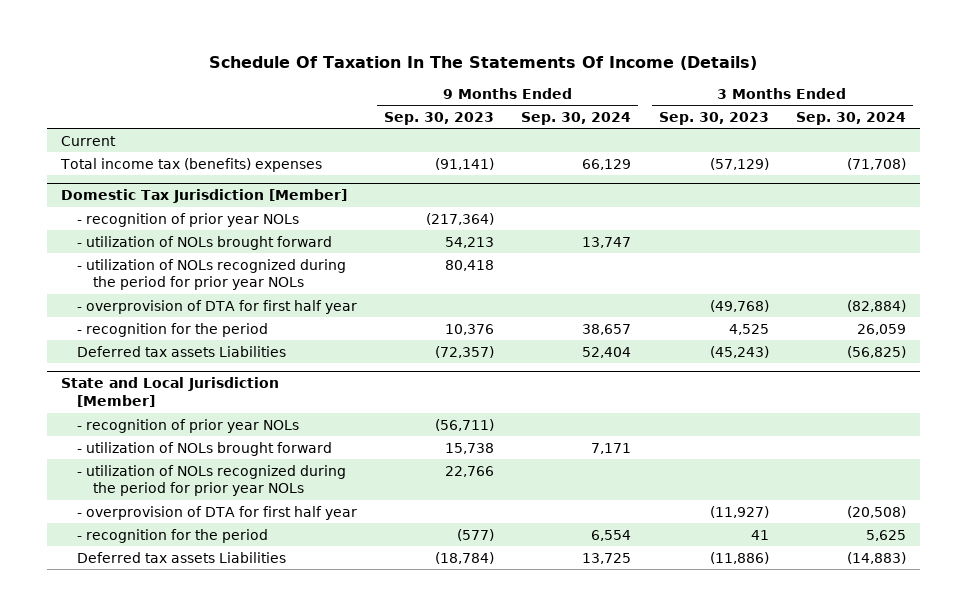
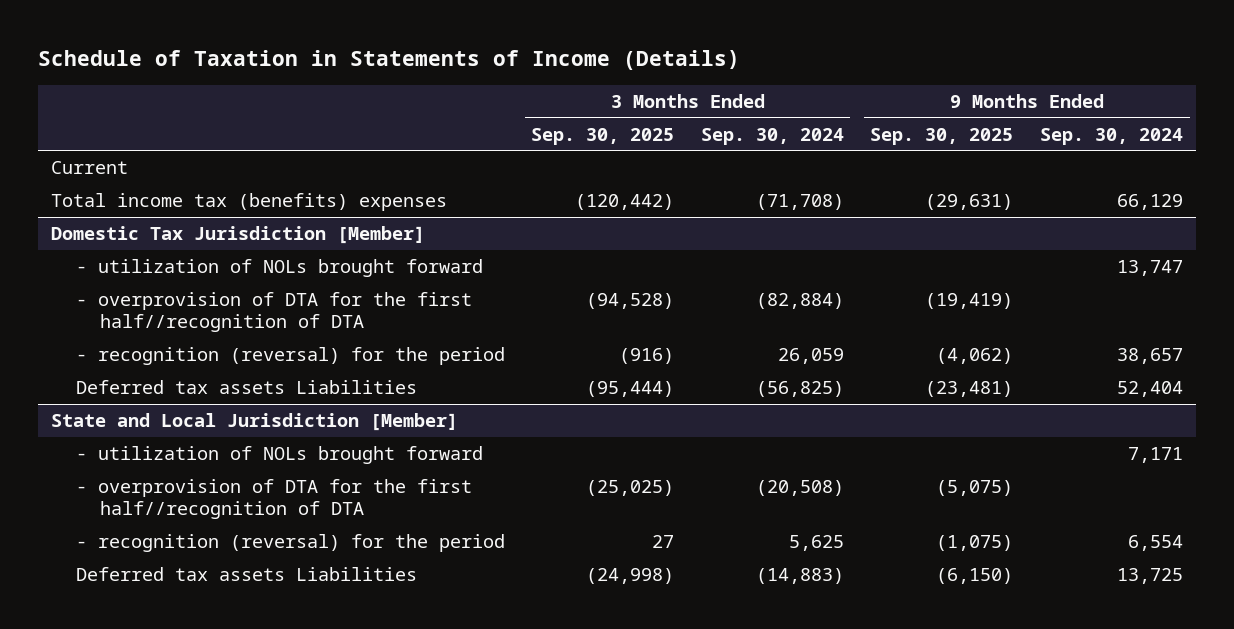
[209,56,758,71] Schedule Of Taxation In The Statements Of Income (Details) -> [37,50,740,71] Schedule of Taxation in Statements of Income (Details)
[384,111,495,125] Sep. 30, 2023 -> none
[658,111,769,125] Sep. 30, 2023 -> none
none -> [531,127,675,145] Sep. 30, 2025
none -> [870,127,1014,145] Sep. 30, 2025
[76,212,299,227] - recognition of prior year NOLs -> none
[76,258,346,291] - utilization of NOLs recognized during the period for prior year NOLs -> none
[76,299,357,314] - overprovision of DTA for first half year -> [75,291,472,333] - overprovision of DTA for the first half//recognition of DTA
[76,322,268,337] - recognition for the period -> [75,346,505,365] - recognition (reversal) for the period
[76,418,299,433] - recognition of prior year NOLs -> none
[76,464,346,497] - utilization of NOLs recognized during the period for prior year NOLs -> none
[76,505,357,520] - overprovision of DTA for first half year -> [75,478,472,520] - overprovision of DTA for the first half//recognition of DTA
[76,528,268,543] - recognition for the period -> [75,533,505,552] - recognition (reversal) for the period

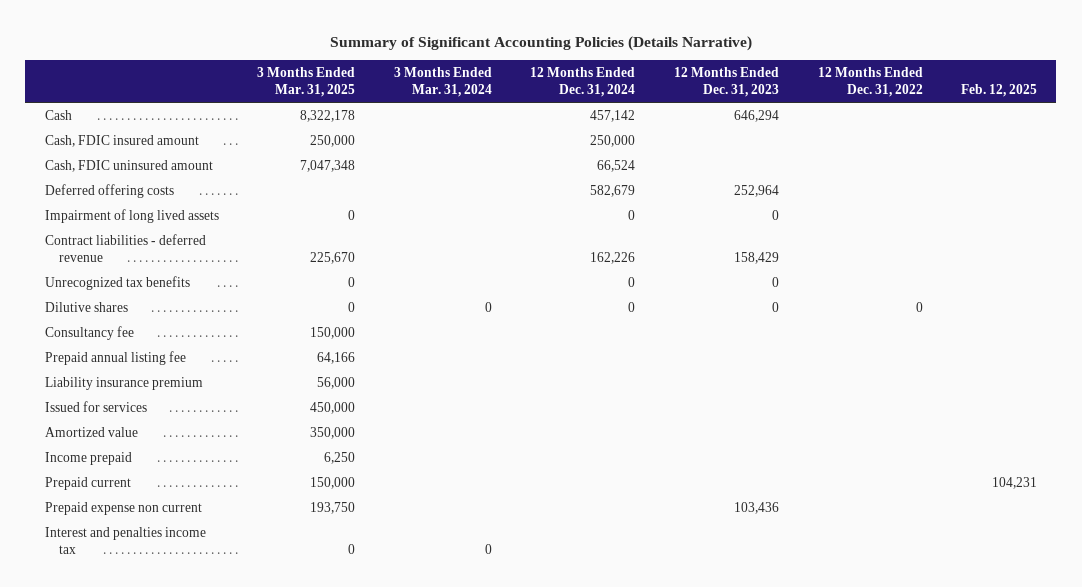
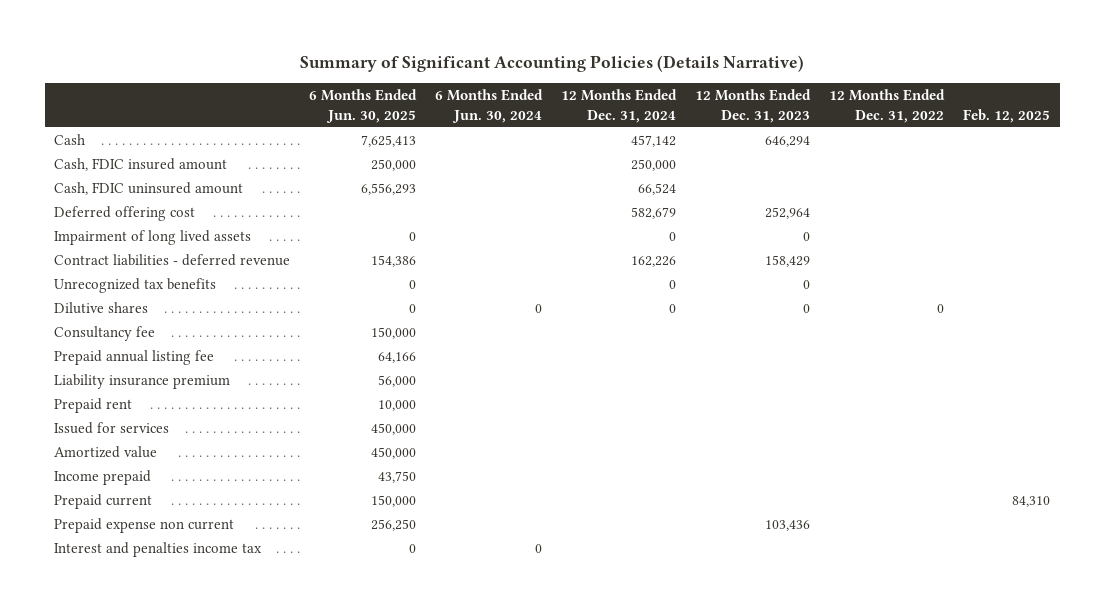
[257,66,356,98] 3 Months Ended Mar. 31, 2025 -> none
[393,66,492,98] 3 Months Ended Mar. 31, 2024 -> none
none -> [309,89,418,123] 6 Months Ended Jun. 30, 2025
none -> [435,89,544,123] 6 Months Ended Jun. 30, 2024
[44,183,174,198] Deferred offering costs -> [54,205,196,221] Deferred offering cost
none -> [54,397,133,413] Prepaid rent
[992,476,1038,489] 104,231 -> [1012,495,1051,507] 84,310

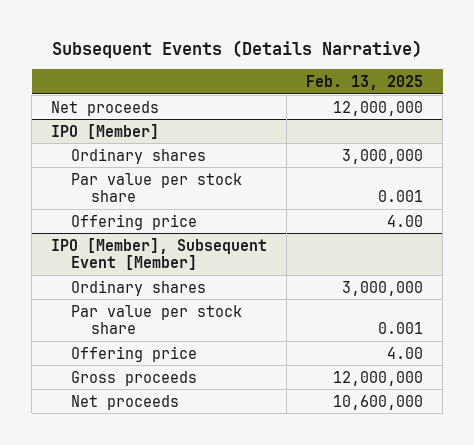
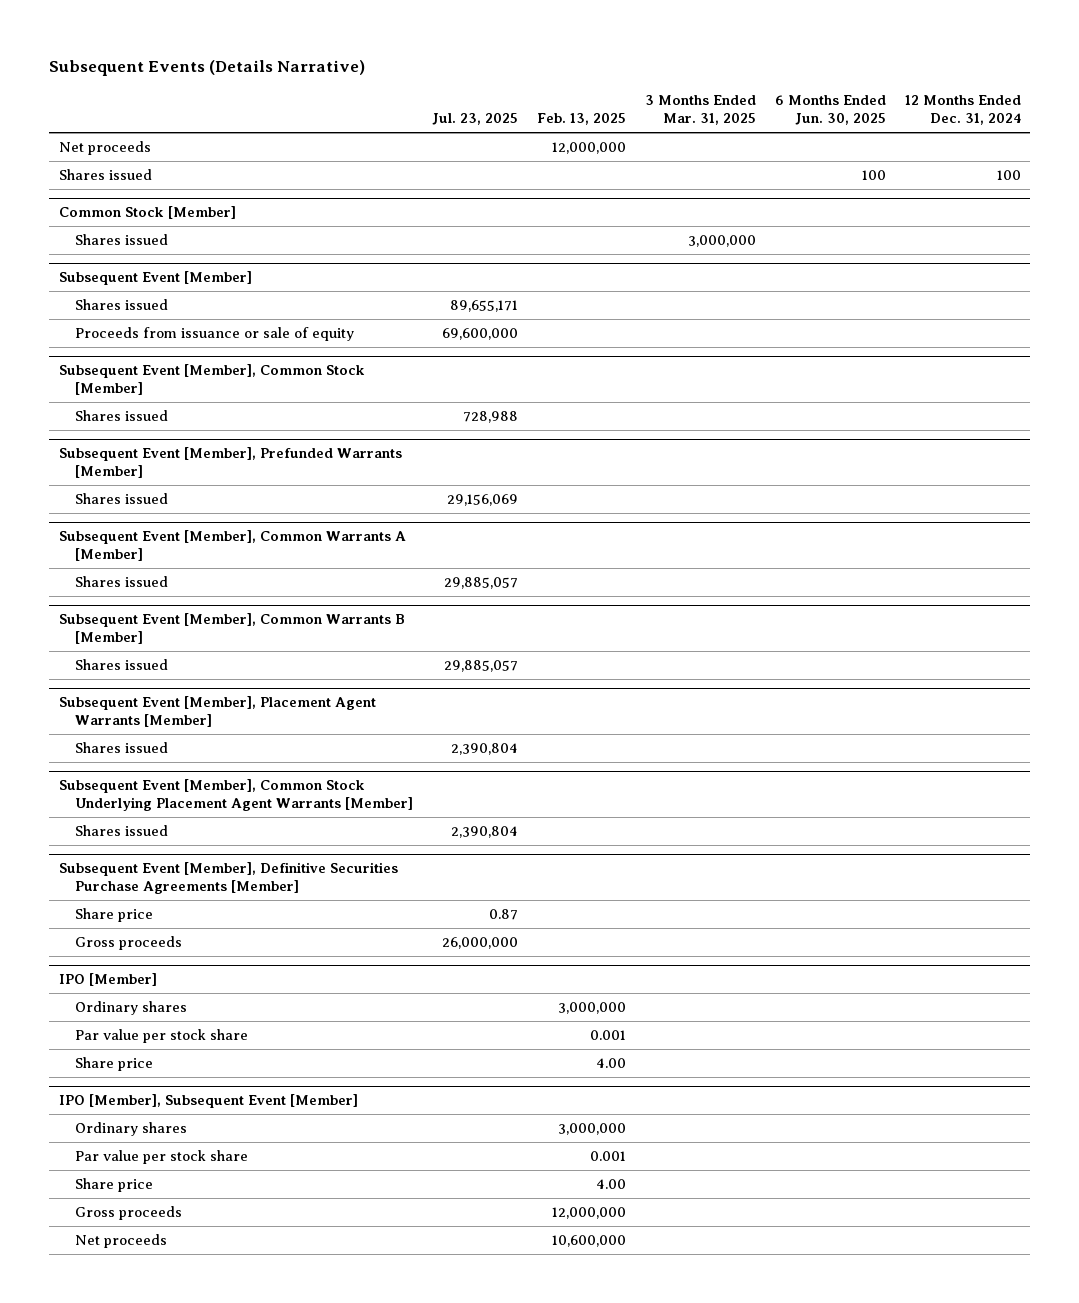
none -> [431,113,518,126] Jul. 23, 2025
none -> [644,95,756,126] 3 Months Ended Mar. 31, 2025
none -> [774,95,886,126] 6 Months Ended Jun. 30, 2025
none -> [904,95,1021,126] 12 Months Ended Dec. 31, 2024
none -> [58,168,152,180] Shares issued
none -> [58,205,236,219] Common Stock [Member]
none -> [74,233,168,245] Shares issued
none -> [58,270,252,285] Subsequent Event [Member]
none -> [74,298,168,310] Shares issued
none -> [74,326,354,341] Proceeds from issuance or sale of equity
none -> [58,363,365,395] Subsequent Event [Member], Common Stock [Member]
none -> [74,409,168,421] Shares issued
none -> [58,446,402,478] Subsequent Event [Member], Prefunded Warrants [Member]
none -> [74,492,168,504] Shares issued
none -> [58,529,406,561] Subsequent Event [Member], Common Warrants A [Member]
none -> [74,575,168,587] Shares issued
none -> [58,612,405,644] Subsequent Event [Member], Common Warrants B [Member]
none -> [74,658,168,670] Shares issued
none -> [58,695,376,727] Subsequent Event [Member], Placement Agent Warrants [Member]
none -> [74,741,168,753] Shares issued
none -> [58,778,413,811] Subsequent Event [Member], Common Stock Underlying Placement Agent Warrants [Member]
none -> [74,824,168,836] Shares issued
none -> [58,861,398,894] Subsequent Event [Member], Definitive Securities Purchase Agreements [Member]
none -> [74,907,153,922] Share price
none -> [74,935,182,950] Gross proceeds
[71,213,198,230] Offering price -> [74,1056,153,1071] Share price
[71,345,198,362] Offering price -> [74,1177,153,1192] Share price

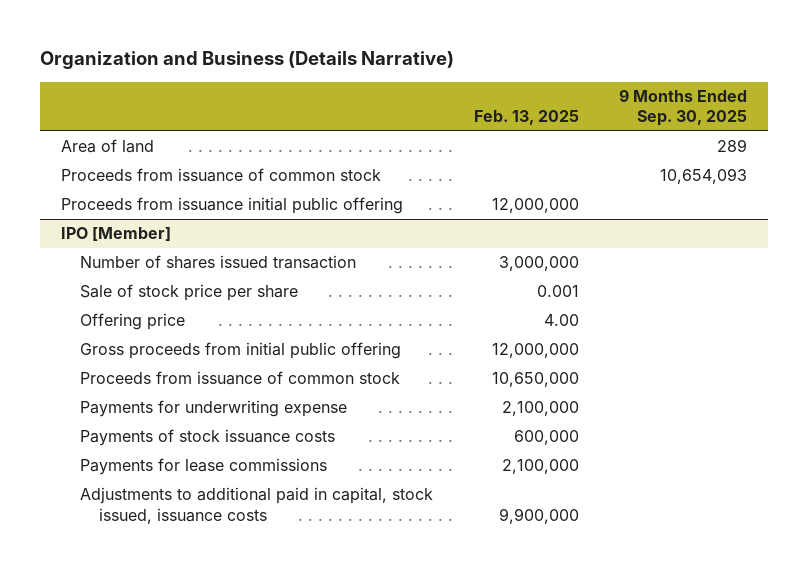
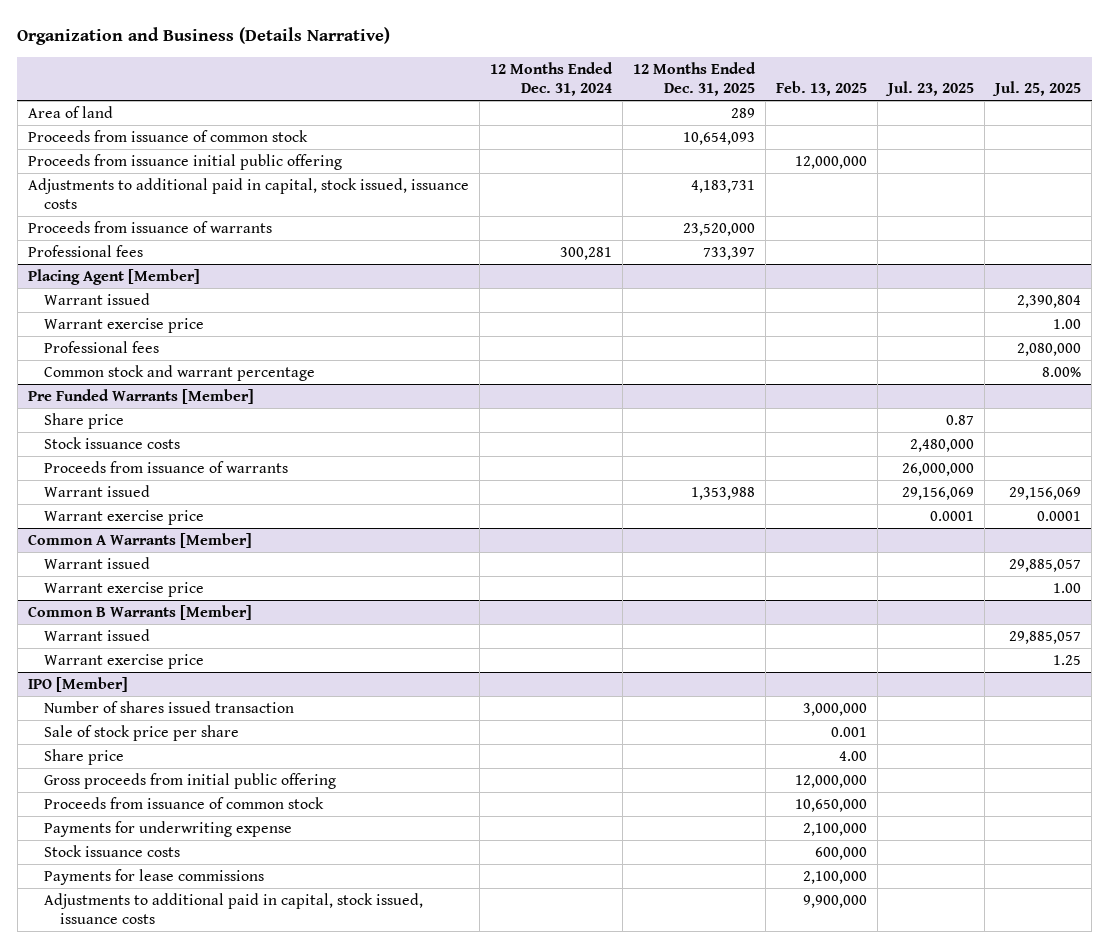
[619,88,748,127] 9 Months Ended Sep. 30, 2025 -> none
none -> [489,62,613,96] 12 Months Ended Dec. 31, 2024
none -> [632,62,756,96] 12 Months Ended Dec. 31, 2025
none -> [885,80,975,96] Jul. 23, 2025
none -> [992,80,1082,96] Jul. 25, 2025
none -> [27,177,469,209] Adjustments to additional paid in capital, stock issued, issuance costs
none -> [27,220,272,233] Proceeds from issuance of warrants
none -> [27,244,143,257] Professional fees
none -> [27,268,200,285] Placing Agent [Member]
none -> [43,292,150,305] Warrant issued
none -> [43,317,204,333] Warrant exercise price
none -> [43,340,159,353] Professional fees
none -> [43,364,315,381] Common stock and warrant percentage
none -> [27,388,254,404] Pre Funded Warrants [Member]
none -> [43,412,124,429] Share price
none -> [43,436,180,449] Stock issuance costs
none -> [43,460,288,473] Proceeds from issuance of warrants
none -> [43,484,150,497] Warrant issued
none -> [43,509,204,525] Warrant exercise price
none -> [27,532,252,548] Common A Warrants [Member]
none -> [43,556,150,569] Warrant issued
none -> [43,581,204,597] Warrant exercise price
none -> [27,604,252,620] Common B Warrants [Member]
none -> [43,628,150,641] Warrant issued
none -> [43,653,204,669] Warrant exercise price
[79,313,185,331] Offering price -> [43,748,124,765] Share price
[79,429,335,447] Payments of stock issuance costs -> [43,844,180,857] Stock issuance costs

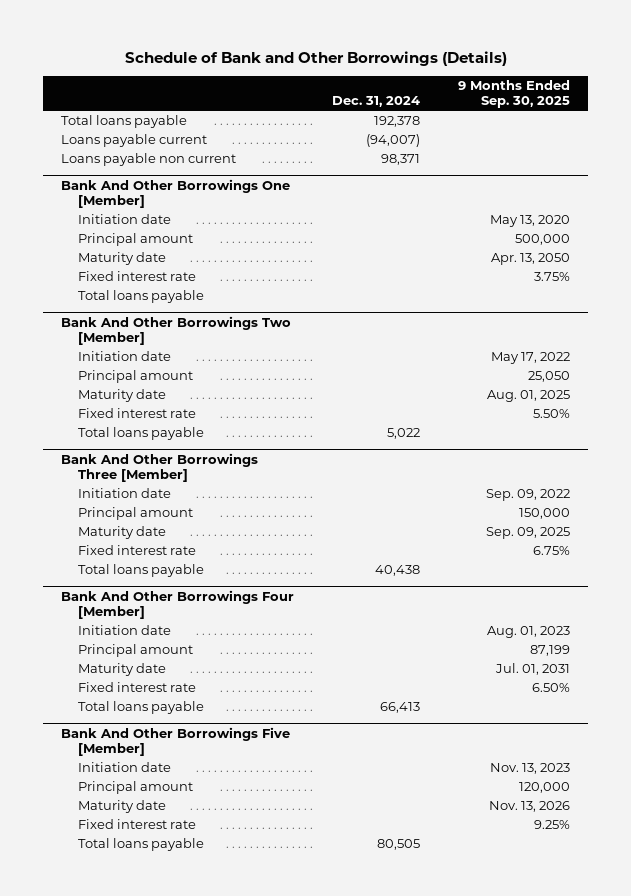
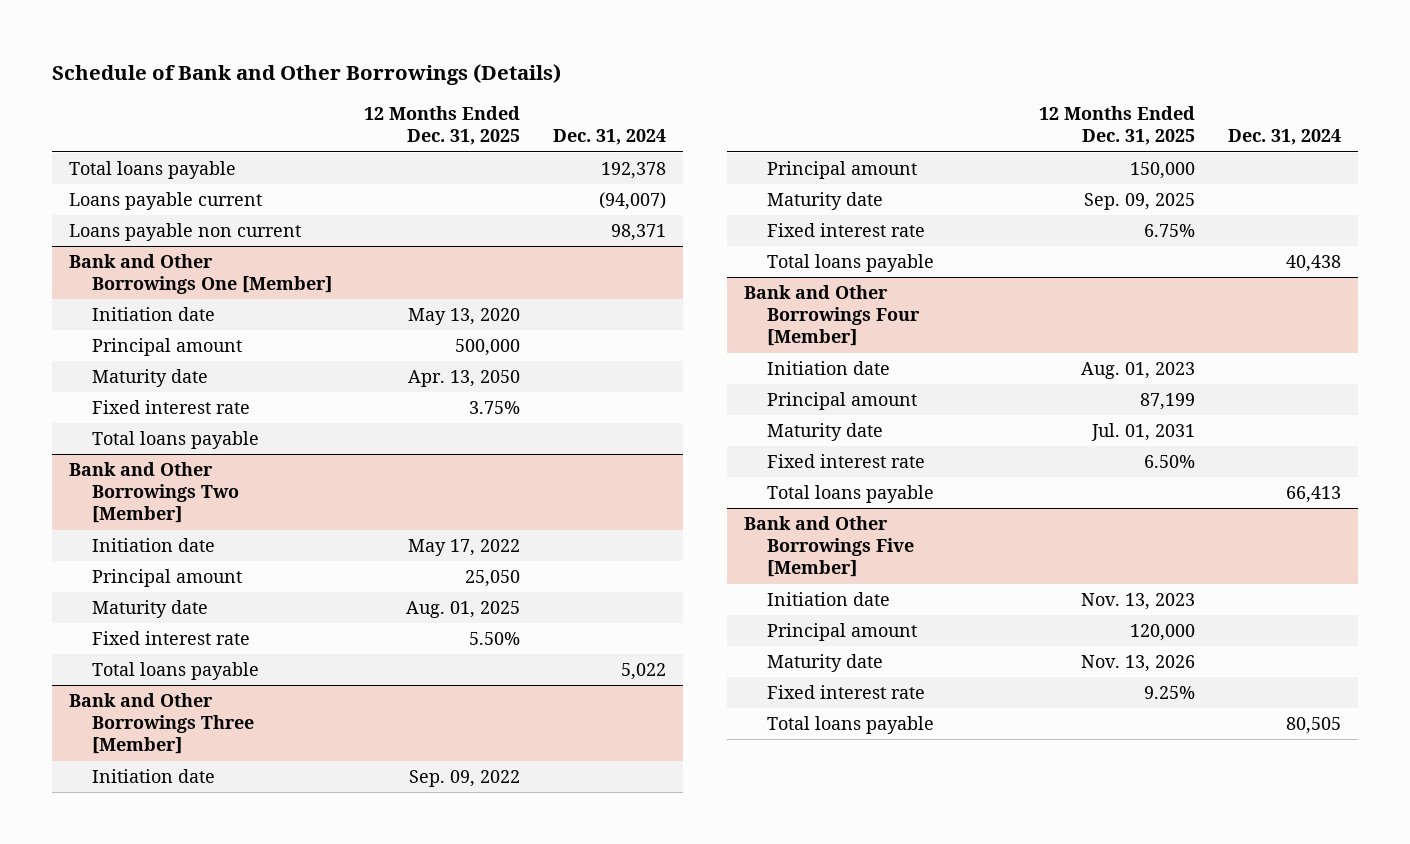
[457,79,570,109] 9 Months Ended Sep. 30, 2025 -> none
none -> [364,106,521,146] 12 Months Ended Dec. 31, 2025
[61,178,291,209] Bank And Other Borrowings One [Member] -> [68,254,332,295] Bank and Other Borrowings One [Member]
[61,315,292,346] Bank And Other Borrowings Two [Member] -> [68,462,239,524] Bank and Other Borrowings Two [Member]
[61,452,259,483] Bank And Other Borrowings Three [Member] -> [68,693,254,755] Bank and Other Borrowings Three [Member]
[61,589,295,620] Bank And Other Borrowings Four [Member] -> [743,285,920,347] Bank and Other Borrowings Four [Member]
[61,726,291,757] Bank And Other Borrowings Five [Member] -> [743,516,914,578] Bank and Other Borrowings Five [Member]

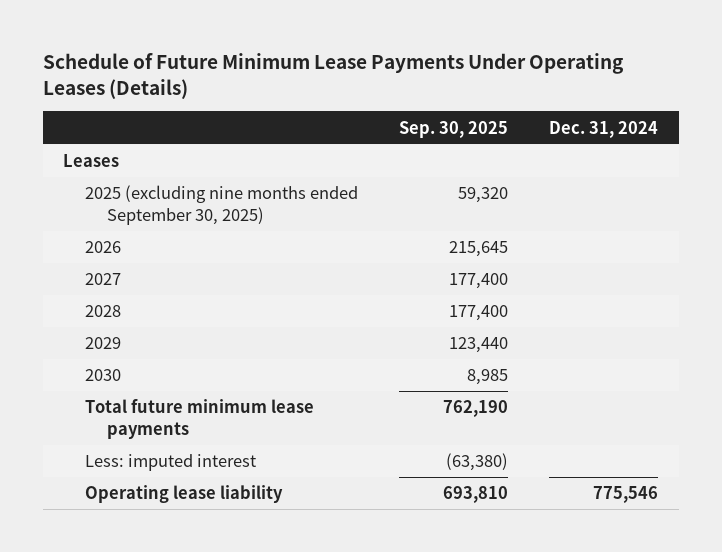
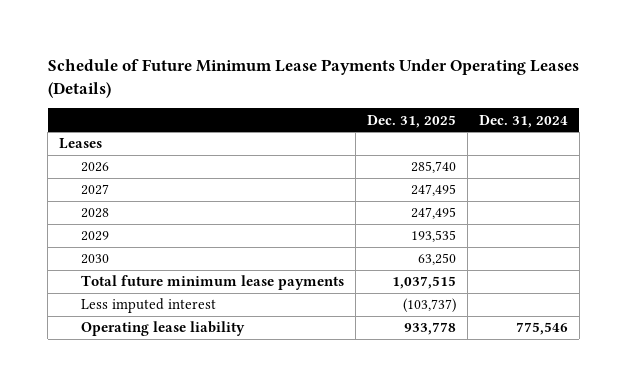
[399,120,509,138] Sep. 30, 2025 -> none
none -> [367,114,457,128] Dec. 31, 2025
[85,185,359,225] 2025 (excluding nine months ended September 30, 2025) -> none
[85,454,257,472] Less: imputed interest -> [81,298,217,314] Less imputed interest

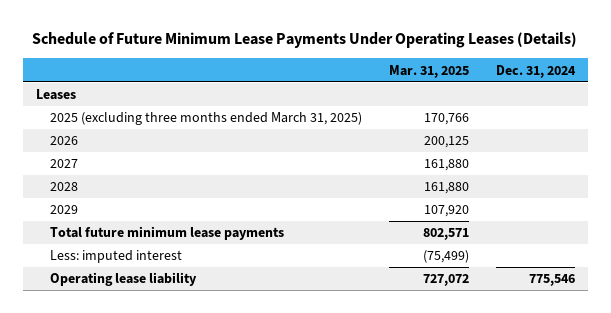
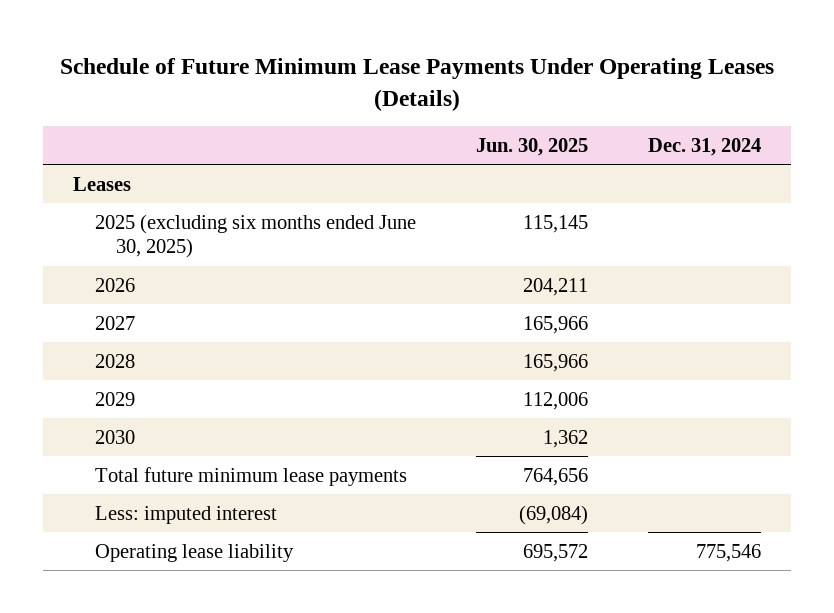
[389,64,470,78] Mar. 31, 2025 -> none
none -> [475,137,588,156] Jun. 30, 2025
[50,112,363,126] 2025 (excluding three months ended March 31, 2025) -> [94,213,416,259] 2025 (excluding six months ended June 30, 2025)
none -> [94,429,135,444] 2030

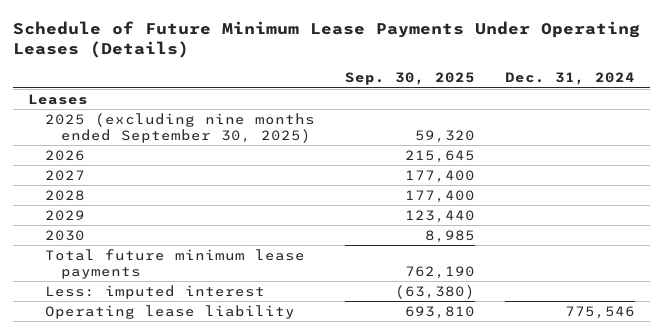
[475,137,588,156] Jun. 30, 2025 -> none
none -> [345,72,476,86] Sep. 30, 2025
[94,213,416,259] 2025 (excluding six months ended June 30, 2025) -> [44,112,315,143] 2025 (excluding nine months ended September 30, 2025)

